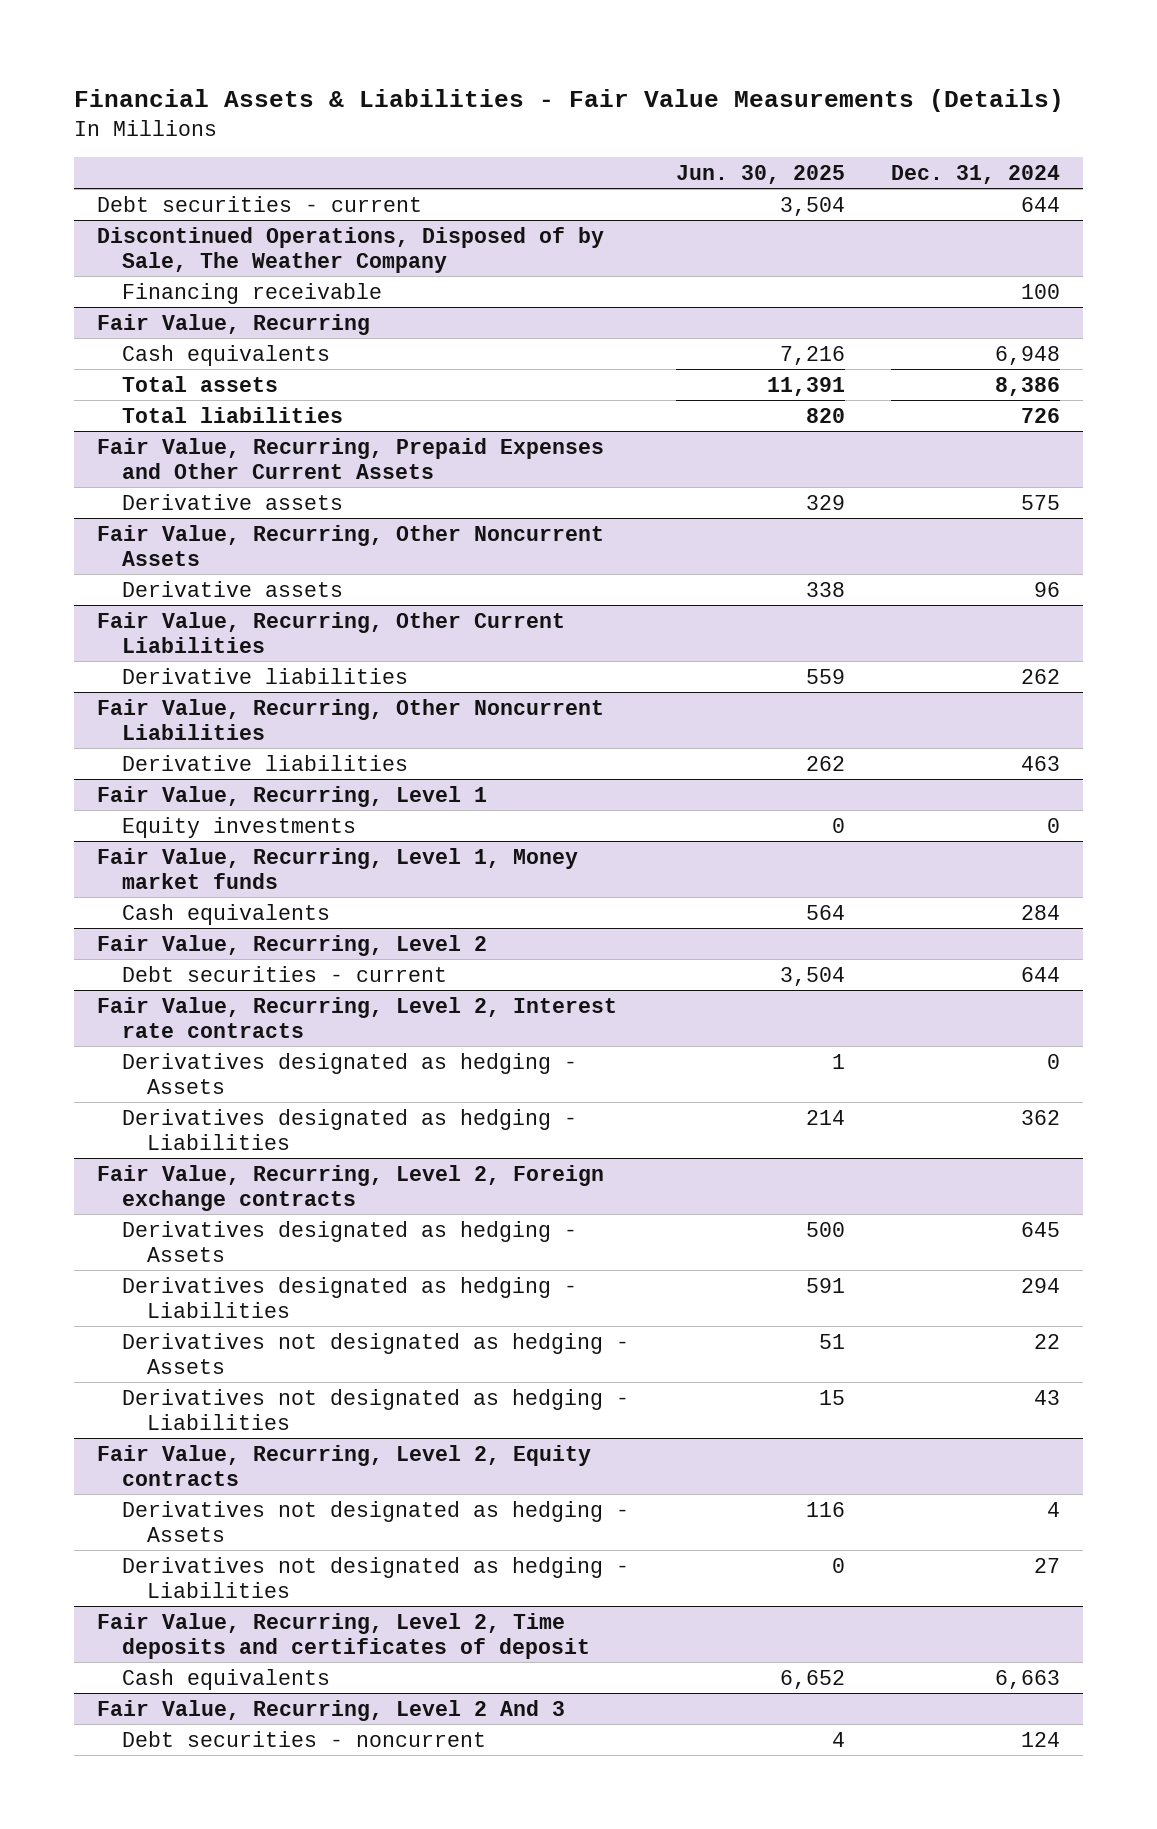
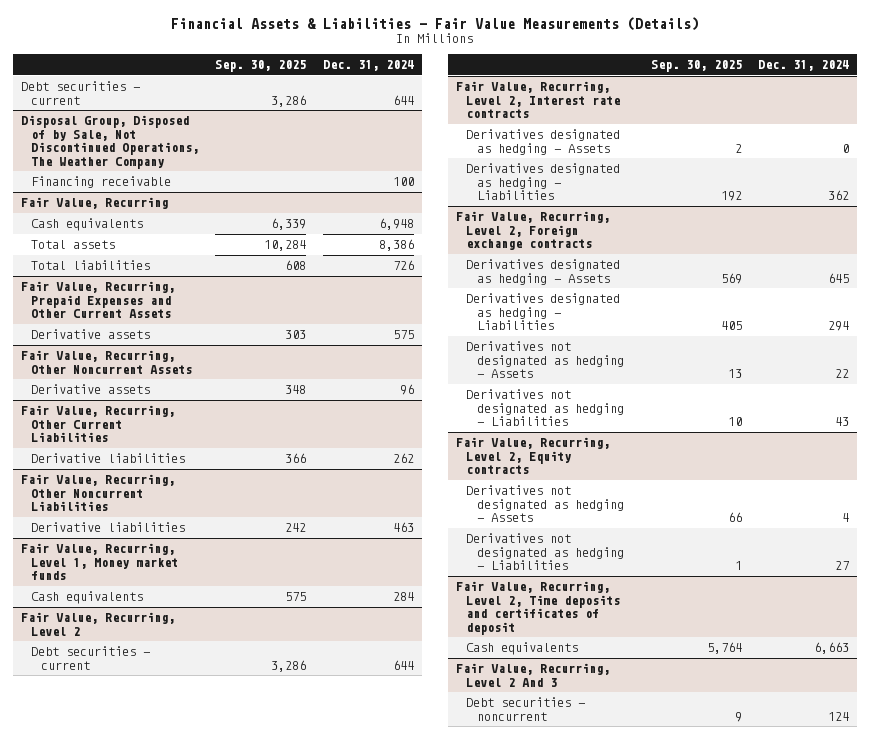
[675,164,845,184] Jun. 30, 2025 -> none
none -> [215,60,307,73] Sep. 30, 2025
[96,226,604,273] Discontinued Operations, Disposed of by Sale, The Weather Company -> [20,115,200,169] Disposal Group, Disposed of by Sale, Not Discontinued Operations, The Weather Company
[96,785,487,807] Fair Value, Recurring, Level 1 -> none
[122,816,357,838] Equity investments -> none

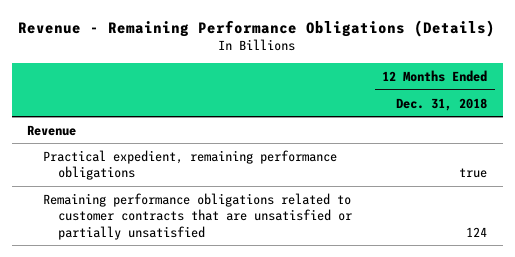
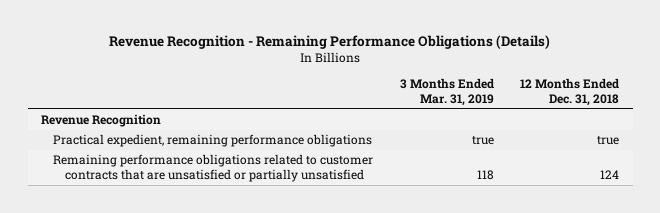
[18,19,496,37] Revenue - Remaining Performance Obligations (Details) -> [109,34,551,49] Revenue Recognition - Remaining Performance Obligations (Details)
none -> [399,78,494,106] 3 Months Ended Mar. 31, 2019
[27,124,77,136] Revenue -> [41,114,162,128] Revenue Recognition

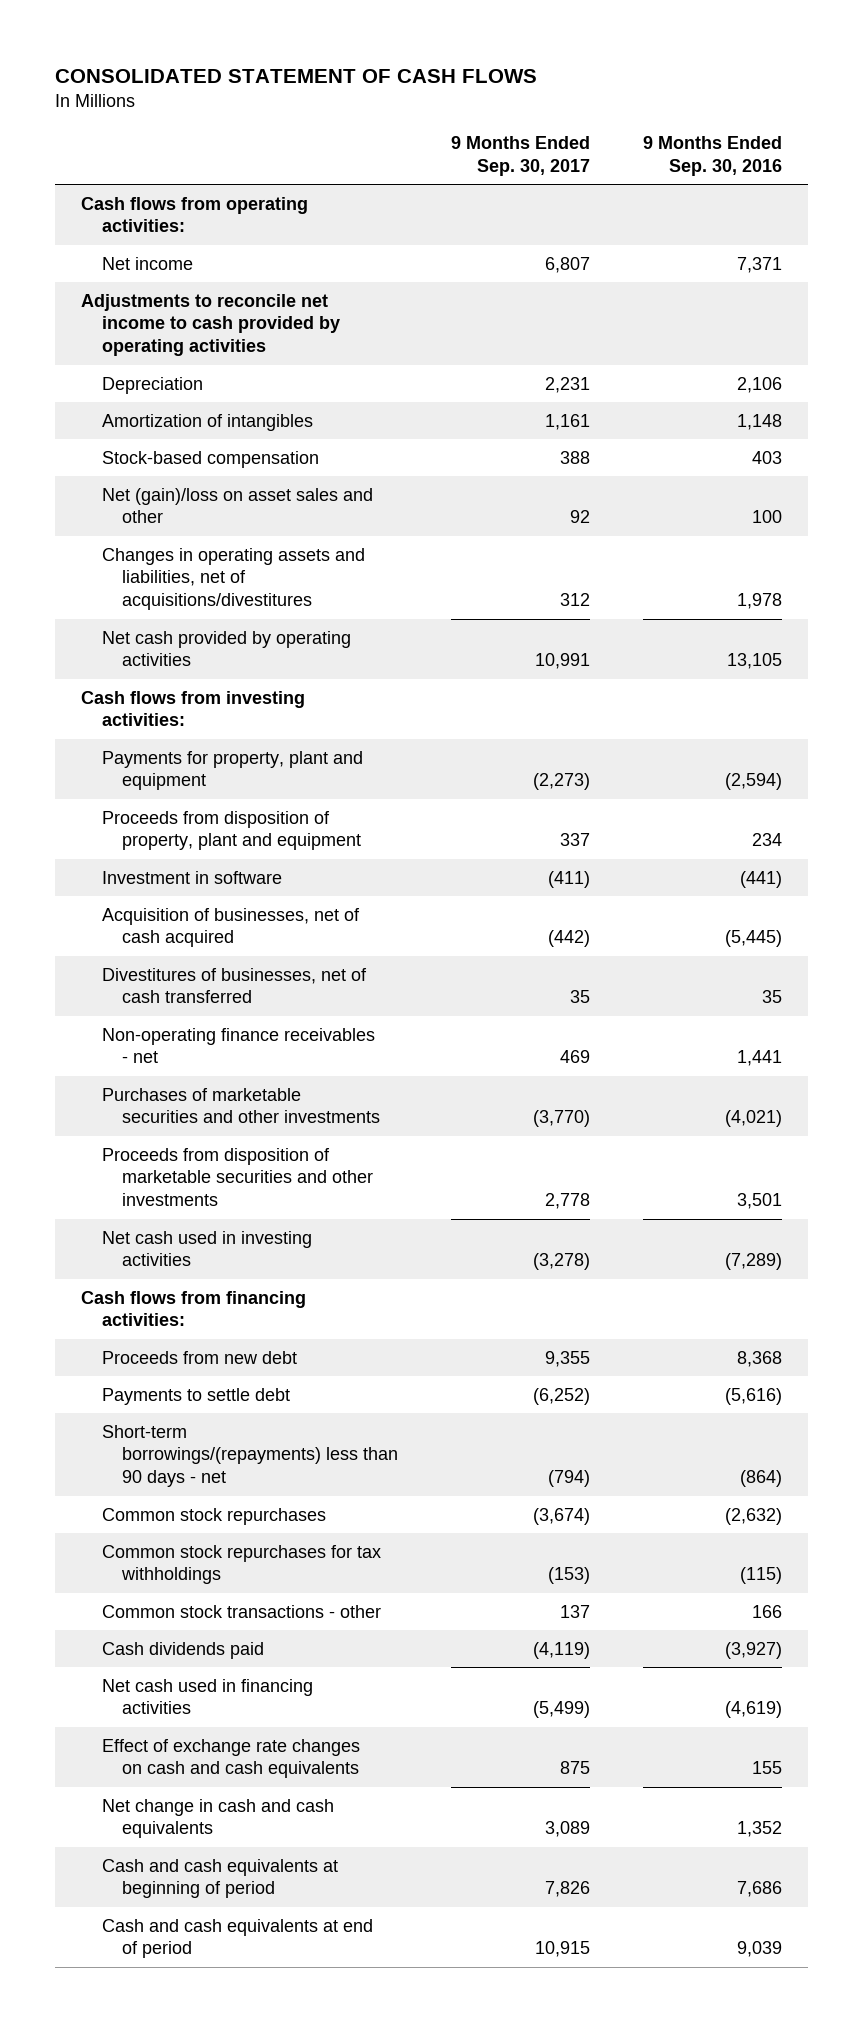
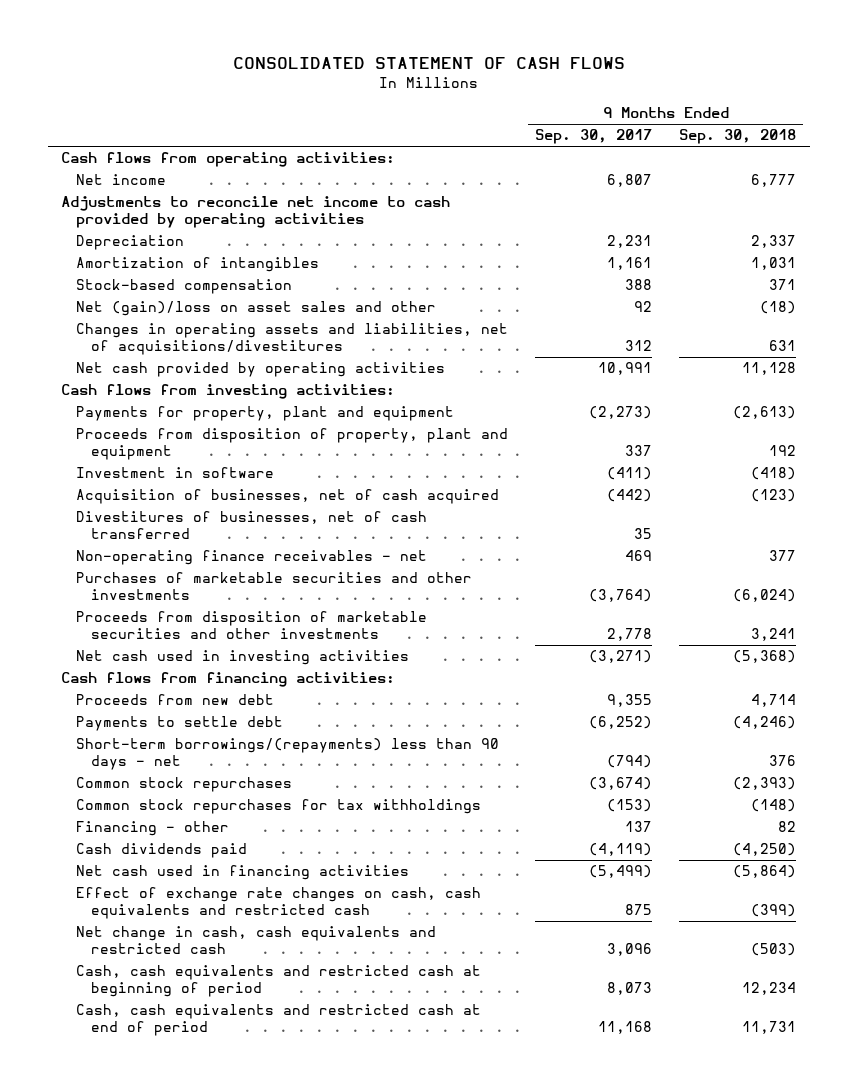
[642,136,782,177] 9 Months Ended Sep. 30, 2016 -> none
none -> [679,129,797,145] Sep. 30, 2018
[532,1110,590,1128] (3,770) -> [589,589,653,603] (3,764)
[532,1253,590,1271] (3,278) -> [589,650,653,664] (3,271)
[101,1604,381,1618] Common stock transactions - other -> [76,821,230,837] Financing - other
[101,1738,360,1779] Effect of exchange rate changes on cash and cash equivalents -> [76,887,482,920] Effect of exchange rate changes on cash, cash equivalents and restricted cash
[101,1798,334,1839] Net change in cash and cash equivalents -> [76,926,437,955] Net change in cash, cash equivalents and restricted cash
[544,1821,590,1838] 3,089 -> [607,943,653,957] 3,096
[101,1858,338,1899] Cash and cash equivalents at beginning of period -> [76,965,482,998] Cash, cash equivalents and restricted cash at beginning of period
[544,1881,590,1898] 7,826 -> [607,982,653,996] 8,073
[101,1918,373,1959] Cash and cash equivalents at end of period -> [76,1004,482,1037] Cash, cash equivalents and restricted cash at end of period
[534,1941,590,1958] 10,915 -> [598,1021,653,1035] 11,168

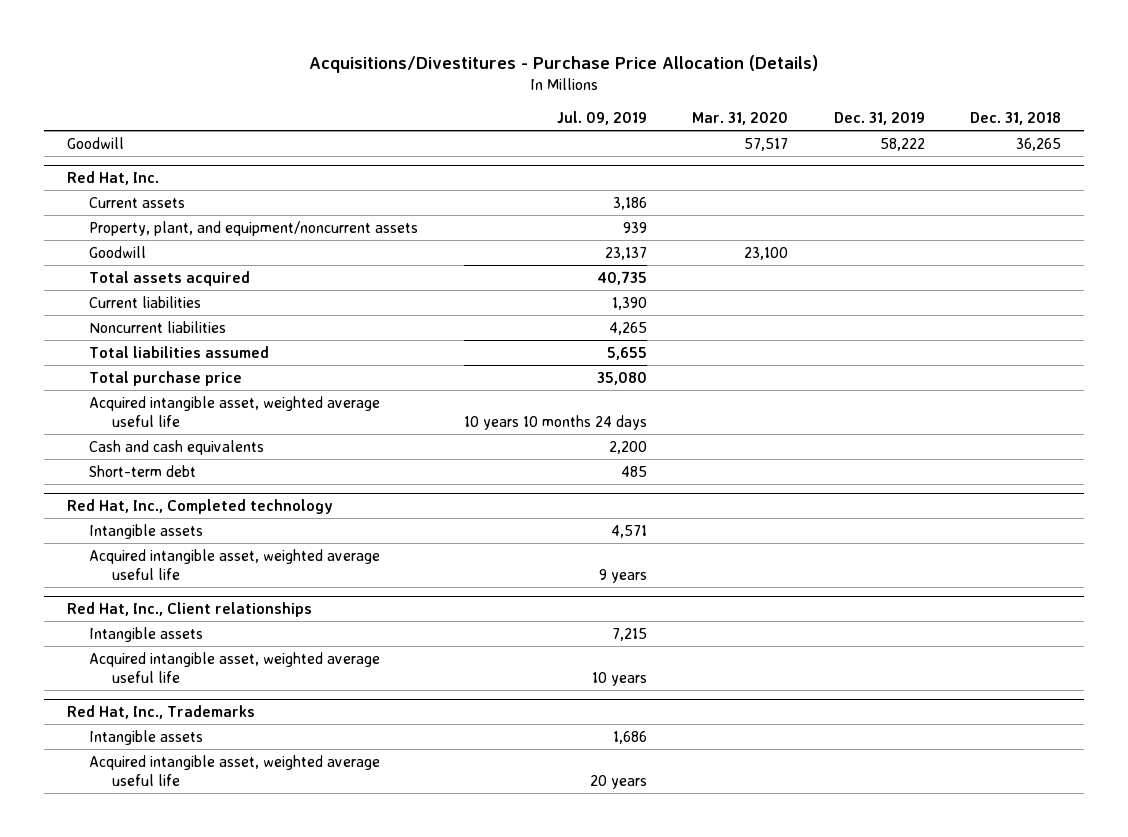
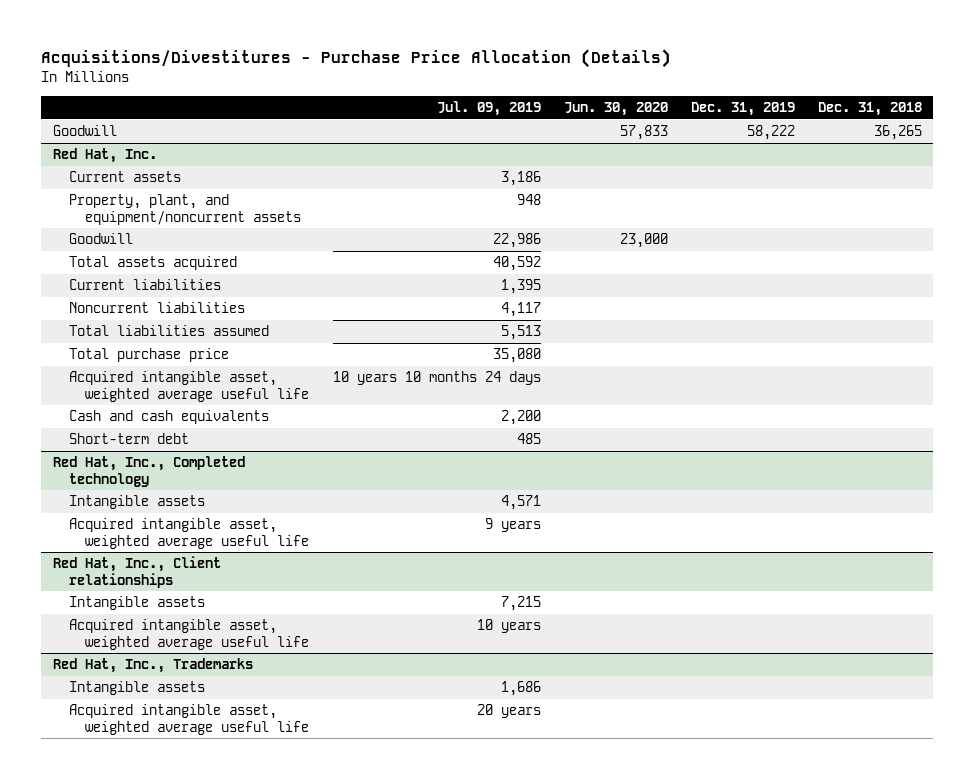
[692,112,789,126] Mar. 31, 2020 -> none
none -> [563,102,668,117] Jun. 30, 2020
[622,221,647,233] 939 -> [516,194,541,206] 948
[604,246,647,260] 23,137 -> [492,233,541,249] 22,986
[596,270,647,285] 40,735 -> [492,256,541,272] 40,592
[611,296,647,310] 1,390 -> [500,279,541,295] 1,395
[608,321,647,335] 4,265 -> [500,302,541,318] 4,117
[606,346,647,360] 5,655 -> [500,325,541,341] 5,513

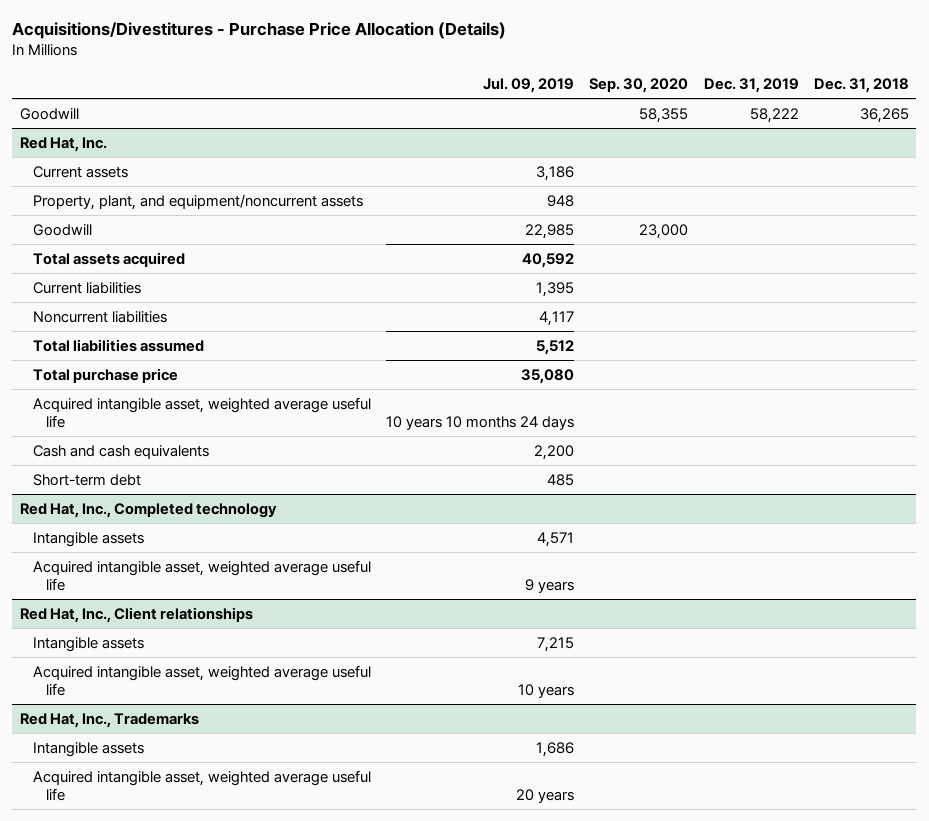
[563,102,668,117] Jun. 30, 2020 -> none
none -> [589,78,689,94] Sep. 30, 2020
[492,233,541,249] 22,986 -> [525,223,575,239] 22,985
[500,325,541,341] 5,513 -> [536,339,575,355] 5,512

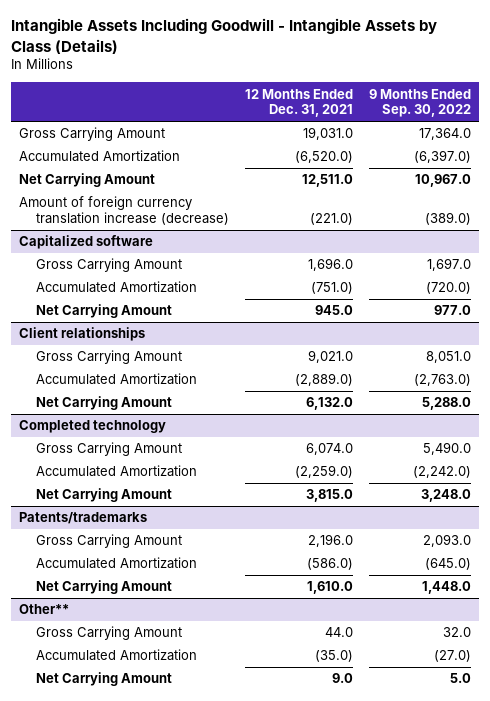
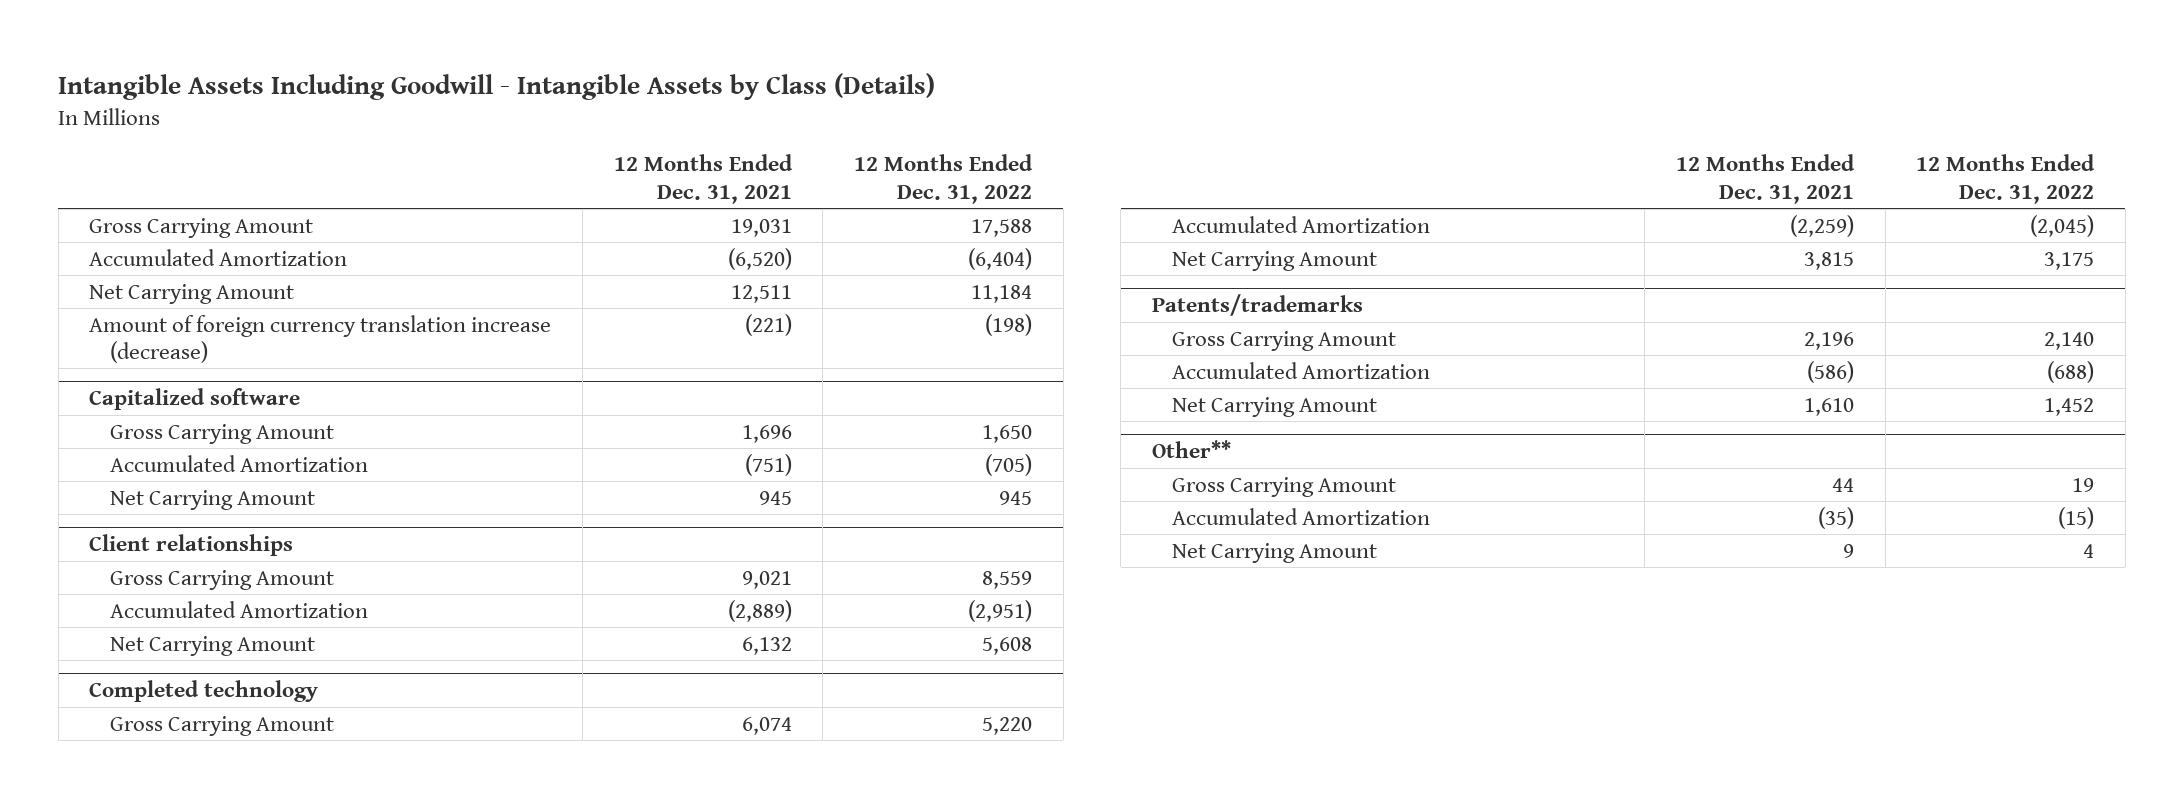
[368,88,471,118] 9 Months Ended Sep. 30, 2022 -> none
none -> [854,154,1034,204] 12 Months Ended Dec. 31, 2022
[302,127,353,141] 19,031.0 -> [730,218,792,237] 19,031
[294,151,353,164] (6,520.0) -> [727,247,792,270] (6,520)
[301,174,353,188] 12,511.0 -> [730,284,792,303] 12,511
[309,212,353,225] (221.0) -> [744,313,792,336] (221)
[307,258,353,272] 1,696.0 -> [741,424,792,443] 1,696
[310,282,353,295] (751.0) -> [744,453,792,476] (751)
[314,305,353,316] 945.0 -> [758,490,792,505] 945
[307,350,353,364] 9,021.0 -> [741,570,792,589] 9,021
[294,373,353,387] (2,889.0) -> [727,599,792,622] (2,889)
[305,397,353,411] 6,132.0 -> [741,636,792,655] 6,132
[305,443,353,456] 6,074.0 -> [741,716,792,735] 6,074
[294,465,353,479] (2,259.0) -> [1789,214,1854,237] (2,259)
[305,489,353,503] 3,815.0 -> [1803,251,1854,270] 3,815
[307,534,353,548] 2,196.0 -> [1803,331,1854,350] 2,196
[306,558,353,571] (586.0) -> [1806,360,1854,383] (586)
[306,581,353,595] 1,610.0 -> [1803,397,1854,416] 1,610
[324,627,353,638] 44.0 -> [1831,477,1854,492] 44
[314,650,353,663] (35.0) -> [1817,506,1854,529] (35)
[331,673,353,684] 9.0 -> [1842,543,1854,558] 9

